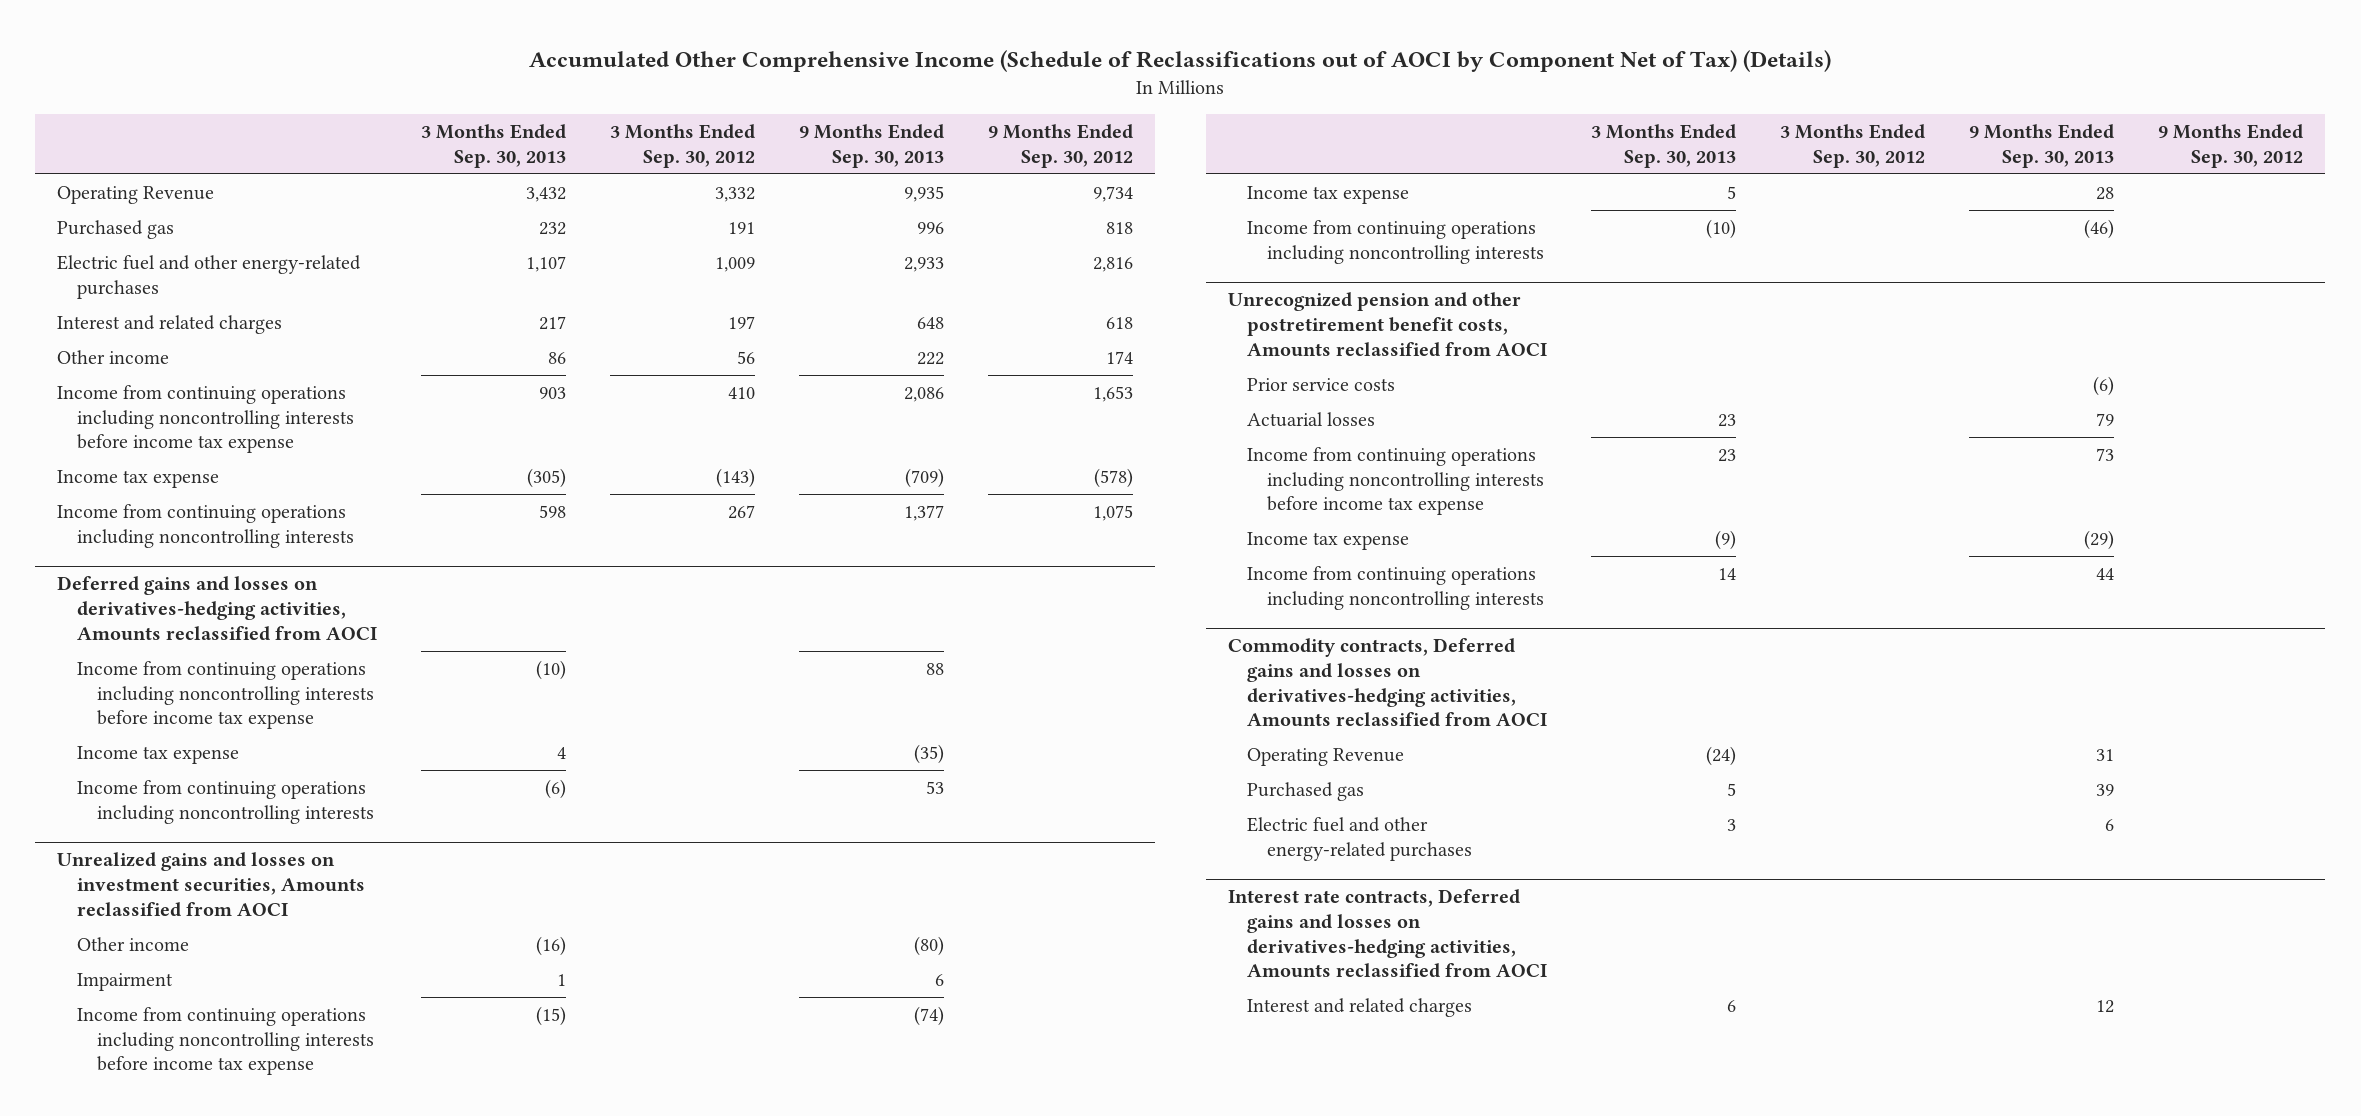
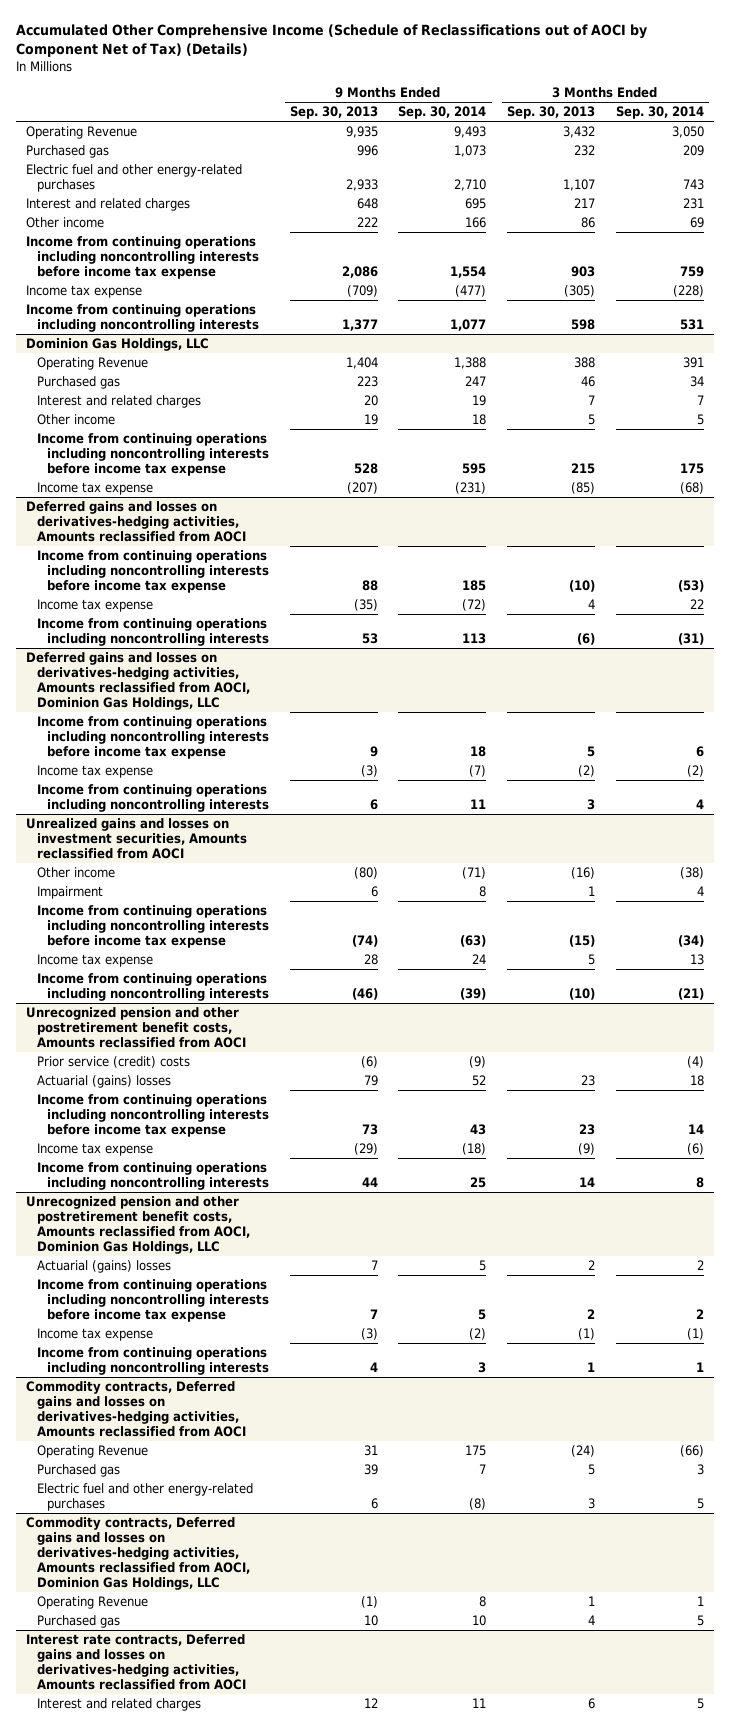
[610,124,756,168] 3 Months Ended Sep. 30, 2012 -> none
[988,124,1134,168] 9 Months Ended Sep. 30, 2012 -> none
none -> [398,106,487,120] Sep. 30, 2014
none -> [615,106,704,120] Sep. 30, 2014
none -> [26,337,210,351] Dominion Gas Holdings, LLC
none -> [36,356,148,370] Operating Revenue
none -> [36,375,120,389] Purchased gas
none -> [36,394,201,408] Interest and related charges
none -> [36,413,115,425] Other income
none -> [36,432,270,477] Income from continuing operations including noncontrolling interests before income tax expense
none -> [36,481,153,495] Income tax expense
none -> [26,651,250,711] Deferred gains and losses on derivatives-hedging activities, Amounts reclassified from AOCI, Dominion Gas Holdings, LLC
none -> [36,715,270,760] Income from continuing operations including noncontrolling interests before income tax expense
none -> [36,764,153,778] Income tax expense
none -> [36,783,270,813] Income from continuing operations including noncontrolling interests
[1247,378,1396,392] Prior service costs -> [36,1055,190,1068] Prior service (credit) costs
[1247,412,1376,428] Actuarial losses -> [36,1074,171,1088] Actuarial (gains) losses
none -> [26,1195,250,1255] Unrecognized pension and other postretirement benefit costs, Amounts reclassified from AOCI, Dominion Gas Holdings, LLC
none -> [36,1259,171,1273] Actuarial (gains) losses
none -> [36,1278,270,1323] Income from continuing operations including noncontrolling interests before income tax expense
none -> [36,1327,153,1341] Income tax expense
none -> [36,1346,270,1376] Income from continuing operations including noncontrolling interests
none -> [26,1516,250,1591] Commodity contracts, Deferred gains and losses on derivatives-hedging activities, Amounts reclassified from AOCI, Dominion Gas Holdings, LLC
none -> [36,1595,148,1609] Operating Revenue
none -> [36,1614,120,1628] Purchased gas

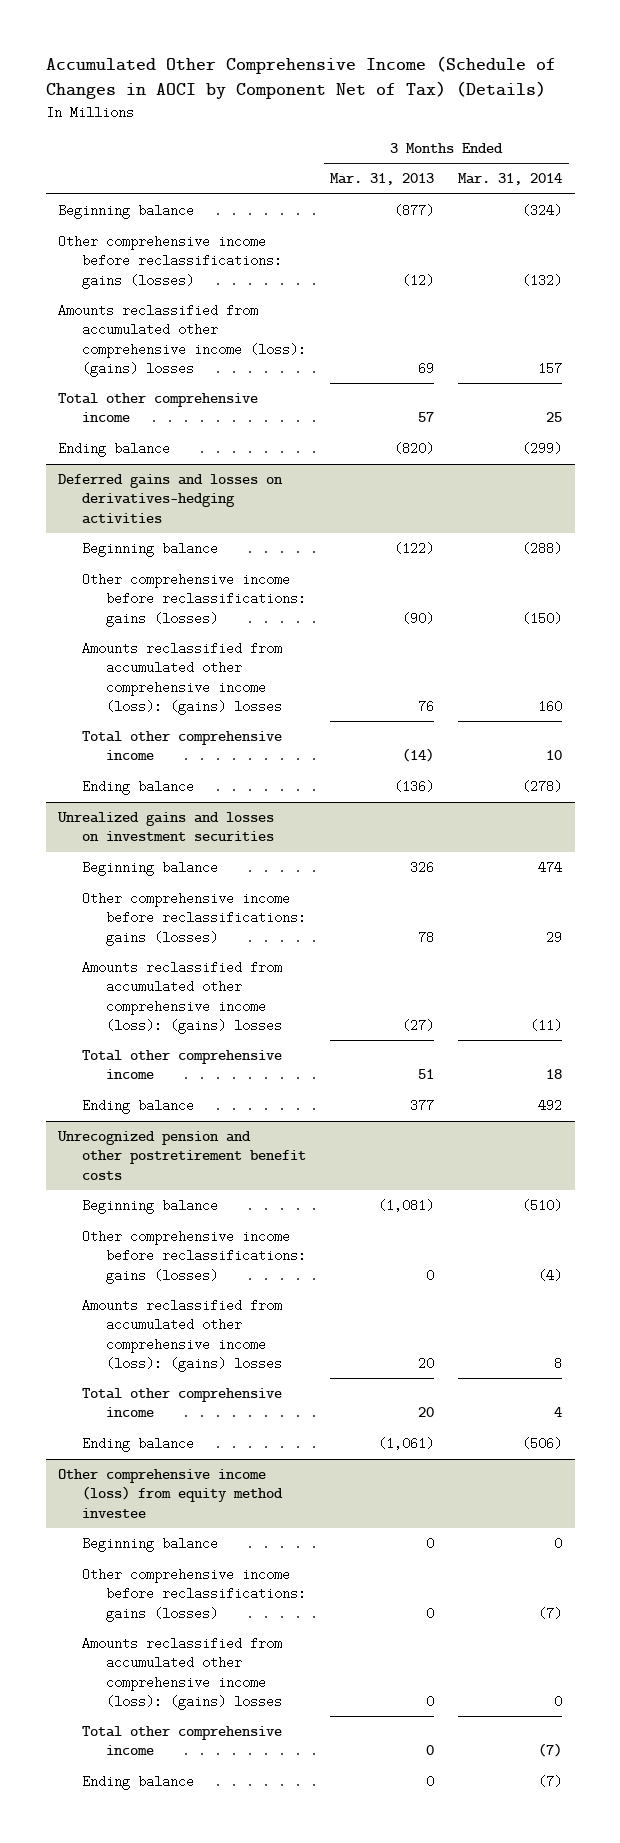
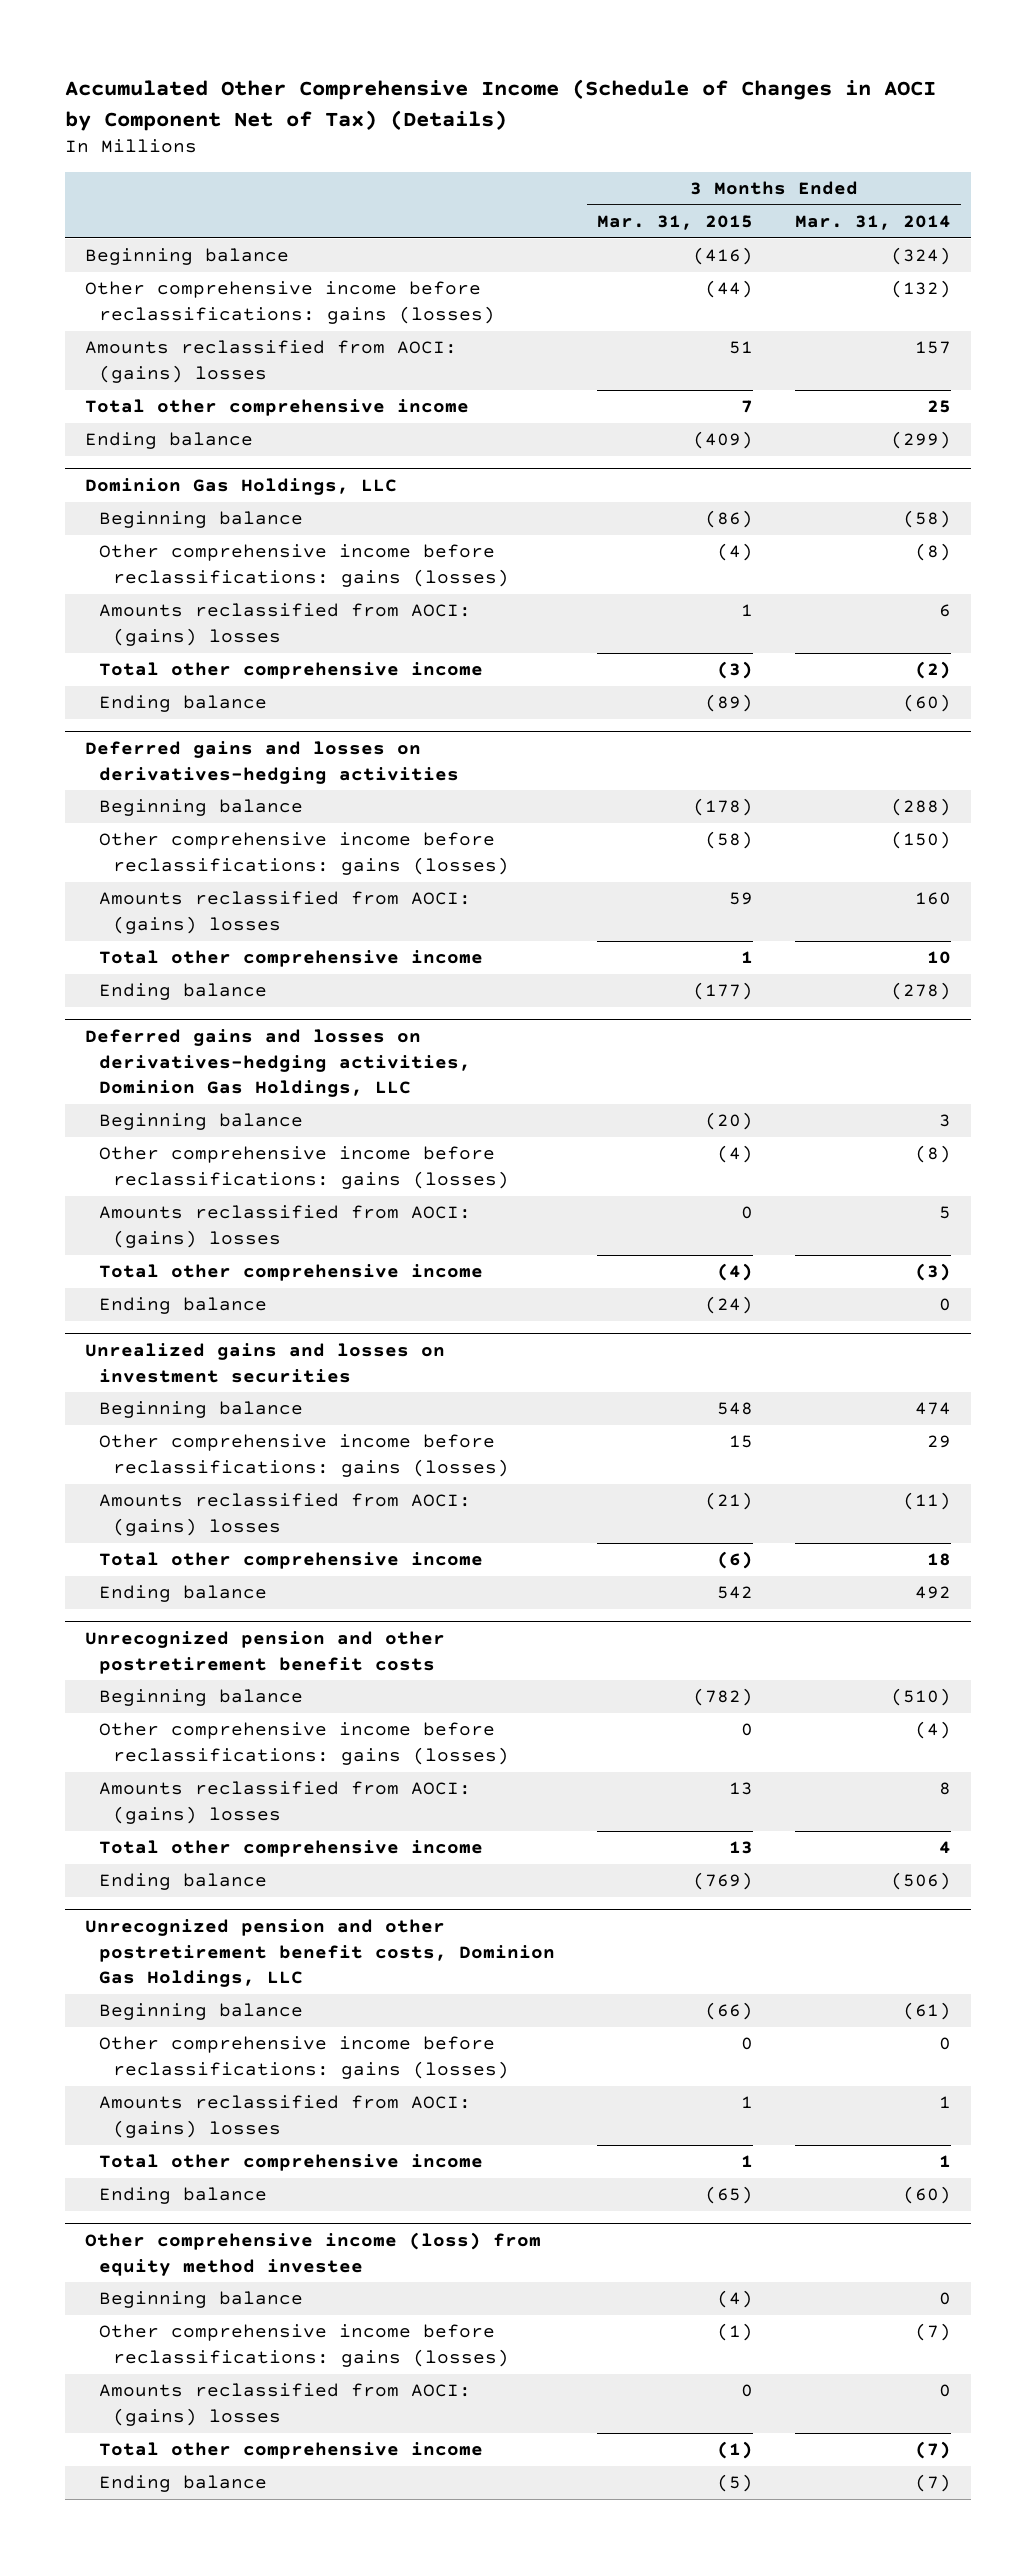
[330,173,435,186] Mar. 31, 2013 -> none
none -> [596,215,753,231] Mar. 31, 2015
[57,304,306,377] Amounts reclassified from accumulated other comprehensive income (loss): (gains) losses -> [85,340,458,383] Amounts reclassified from AOCI: (gains) losses
none -> [85,478,398,496] Dominion Gas Holdings, LLC
none -> [99,511,304,529] Beginning balance
none -> [99,544,510,587] Other comprehensive income before reclassifications: gains (losses)
none -> [99,603,472,646] Amounts reclassified from AOCI: (gains) losses
none -> [99,662,484,680] Total other comprehensive income
none -> [99,695,268,713] Ending balance
[81,642,283,715] Amounts reclassified from accumulated other comprehensive income (loss): (gains) losses -> [99,891,472,934] Amounts reclassified from AOCI: (gains) losses
none -> [85,1029,472,1098] Deferred gains and losses on derivatives-hedging activities, Dominion Gas Holdings, LLC
none -> [99,1113,304,1131] Beginning balance
none -> [99,1146,510,1189] Other comprehensive income before reclassifications: gains (losses)
none -> [99,1205,472,1248] Amounts reclassified from AOCI: (gains) losses
none -> [99,1264,484,1282] Total other comprehensive income
none -> [99,1297,268,1315] Ending balance
[81,961,283,1034] Amounts reclassified from accumulated other comprehensive income (loss): (gains) losses -> [99,1493,472,1536] Amounts reclassified from AOCI: (gains) losses
[81,1299,283,1372] Amounts reclassified from accumulated other comprehensive income (loss): (gains) losses -> [99,1781,472,1824] Amounts reclassified from AOCI: (gains) losses
none -> [85,1919,556,1988] Unrecognized pension and other postretirement benefit costs, Dominion Gas Holdings, LLC
none -> [99,2003,304,2021] Beginning balance
none -> [99,2036,510,2079] Other comprehensive income before reclassifications: gains (losses)
none -> [99,2095,472,2138] Amounts reclassified from AOCI: (gains) losses
none -> [99,2154,484,2172] Total other comprehensive income
none -> [99,2187,268,2205] Ending balance
[81,1637,283,1710] Amounts reclassified from accumulated other comprehensive income (loss): (gains) losses -> [99,2383,472,2426] Amounts reclassified from AOCI: (gains) losses

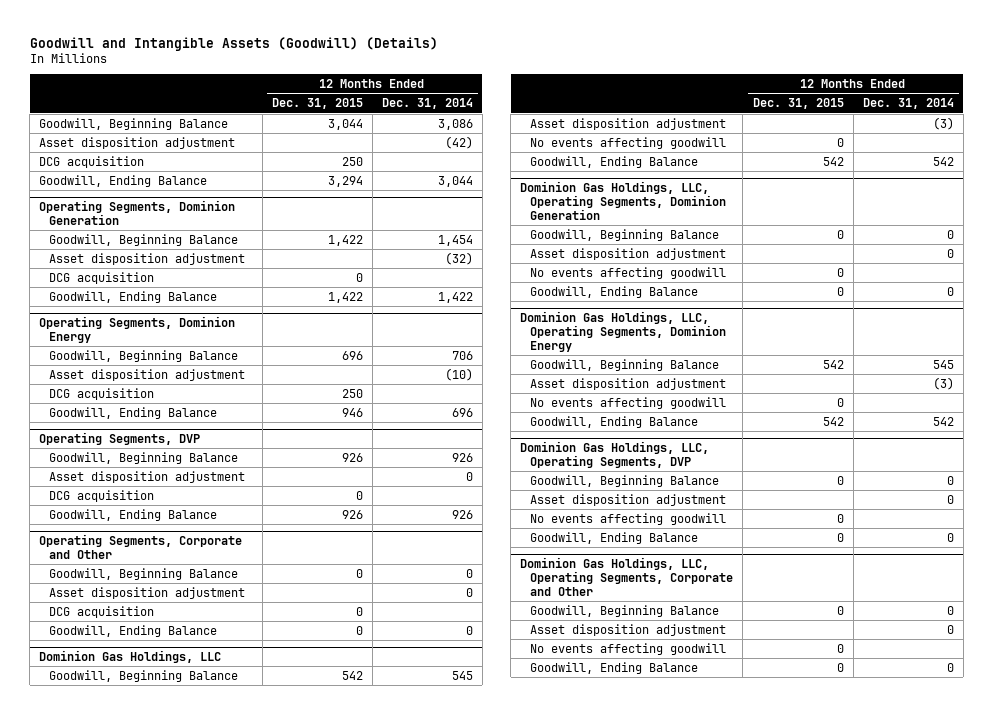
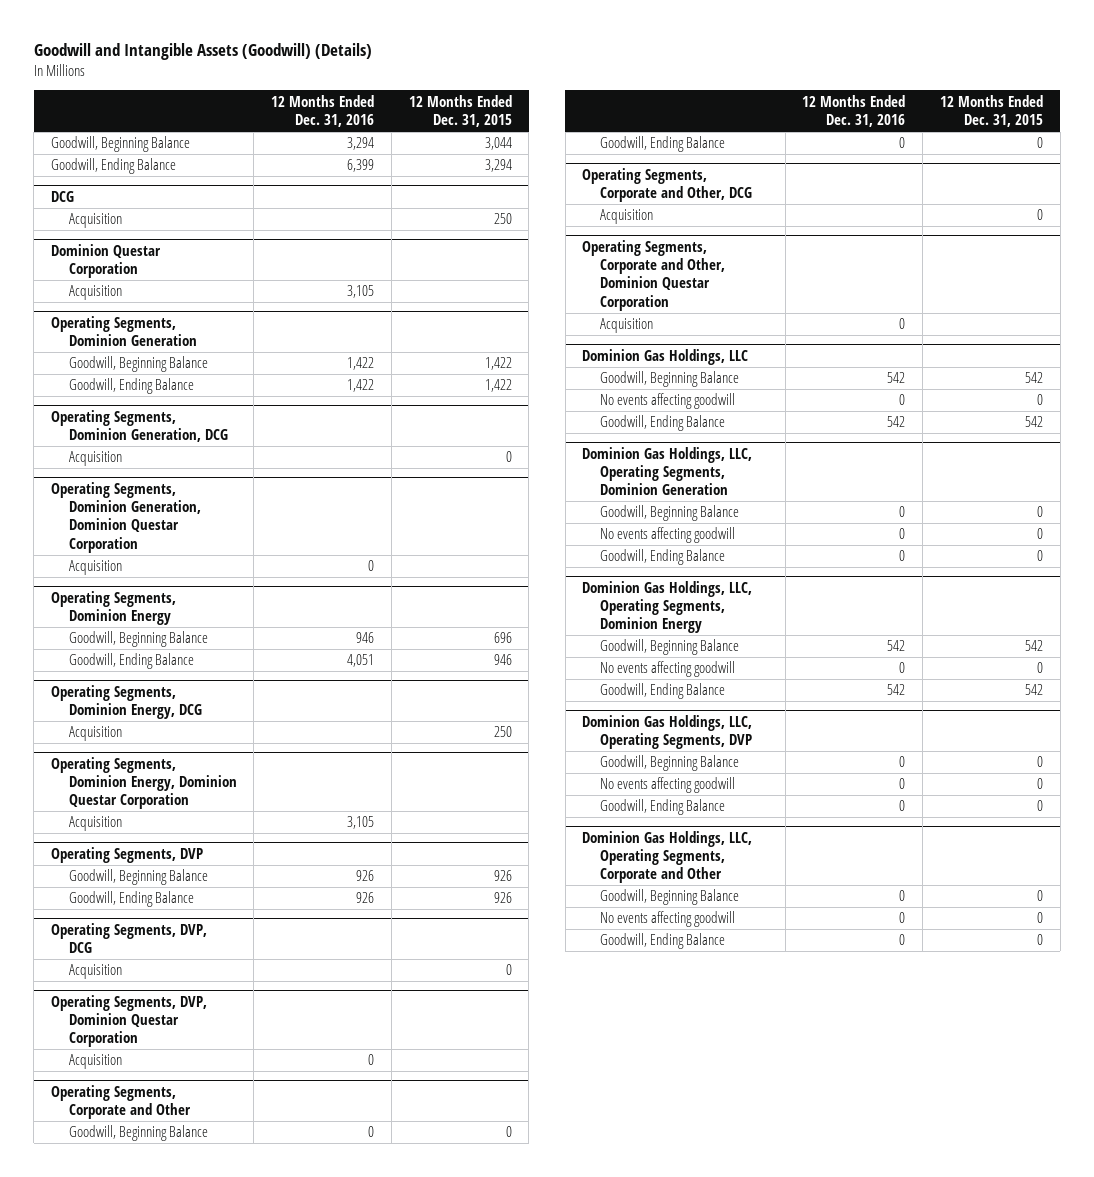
[381,98,473,110] Dec. 31, 2014 -> none
none -> [271,94,375,128] 12 Months Ended Dec. 31, 2016
[39,136,236,149] Asset disposition adjustment -> none
[39,155,145,168] DCG acquisition -> none
none -> [51,190,75,202] DCG
none -> [68,213,122,229] Acquisition
none -> [51,243,162,278] Dominion Questar Corporation
none -> [68,285,122,301] Acquisition
[49,252,246,265] Asset disposition adjustment -> none
[49,271,155,284] DCG acquisition -> none
none -> [51,409,228,442] Operating Segments, Dominion Generation, DCG
none -> [68,451,122,467] Acquisition
none -> [51,481,201,553] Operating Segments, Dominion Generation, Dominion Questar Corporation
none -> [68,560,122,576] Acquisition
[49,368,246,381] Asset disposition adjustment -> none
[49,387,155,400] DCG acquisition -> none
none -> [51,684,202,719] Operating Segments, Dominion Energy, DCG
none -> [68,726,122,742] Acquisition
none -> [51,756,237,810] Operating Segments, Dominion Energy, Dominion Questar Corporation
none -> [68,816,122,832] Acquisition
[49,470,246,483] Asset disposition adjustment -> none
[49,489,155,502] DCG acquisition -> none
none -> [51,922,208,953] Operating Segments, DVP, DCG
none -> [68,964,122,980] Acquisition
none -> [51,994,208,1048] Operating Segments, DVP, Dominion Questar Corporation
none -> [68,1054,122,1070] Acquisition
[49,586,246,599] Asset disposition adjustment -> none
[49,605,155,618] DCG acquisition -> none
none -> [582,167,752,202] Operating Segments, Corporate and Other, DCG
none -> [599,209,653,225] Acquisition
none -> [582,239,725,311] Operating Segments, Corporate and Other, Dominion Questar Corporation
none -> [599,318,653,334] Acquisition
[530,117,727,130] Asset disposition adjustment -> none
[530,247,727,260] Asset disposition adjustment -> none
[530,377,727,390] Asset disposition adjustment -> none
[530,493,727,506] Asset disposition adjustment -> none
[530,623,727,636] Asset disposition adjustment -> none

